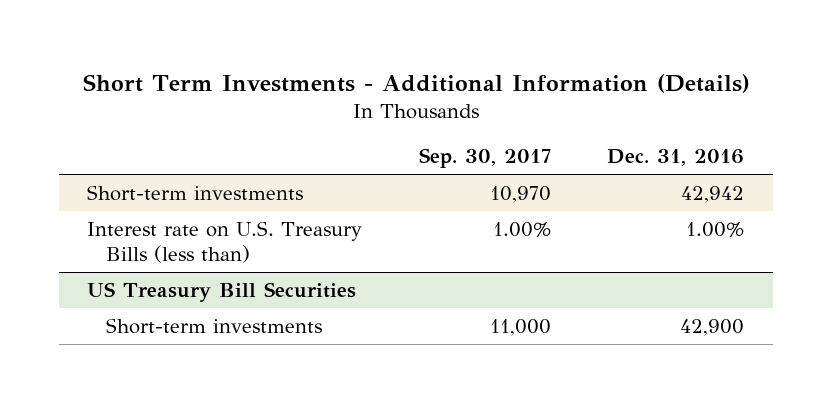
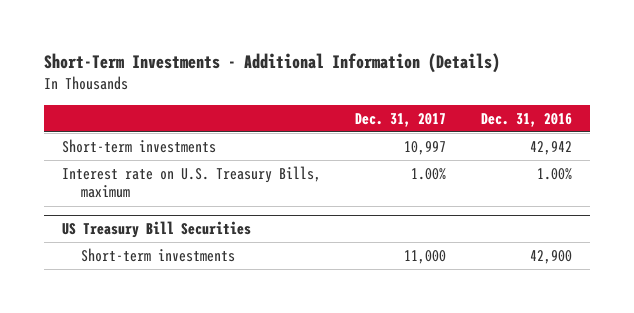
[82,73,750,93] Short Term Investments - Additional Information (Details) -> [44,53,501,74] Short-Term Investments - Additional Information (Details)
[418,148,551,169] Sep. 30, 2017 -> none
none -> [355,112,447,127] Dec. 31, 2017
[87,221,363,264] Interest rate on U.S. Treasury Bills (less than) -> [61,166,321,199] Interest rate on U.S. Treasury Bills, maximum

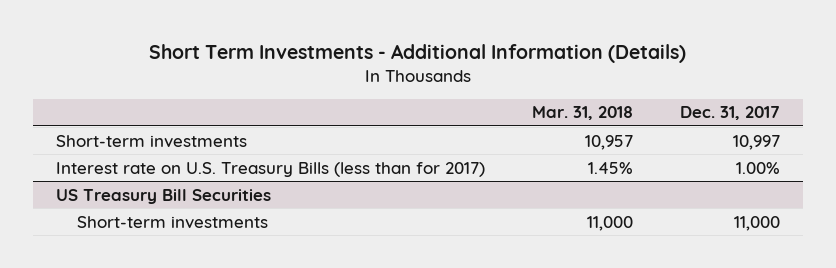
[44,53,501,74] Short-Term Investments - Additional Information (Details) -> [148,43,686,63] Short Term Investments - Additional Information (Details)
[481,112,573,127] Dec. 31, 2016 -> none
none -> [531,106,633,121] Mar. 31, 2018
[61,166,321,199] Interest rate on U.S. Treasury Bills, maximum -> [56,161,486,177] Interest rate on U.S. Treasury Bills (less than for 2017)

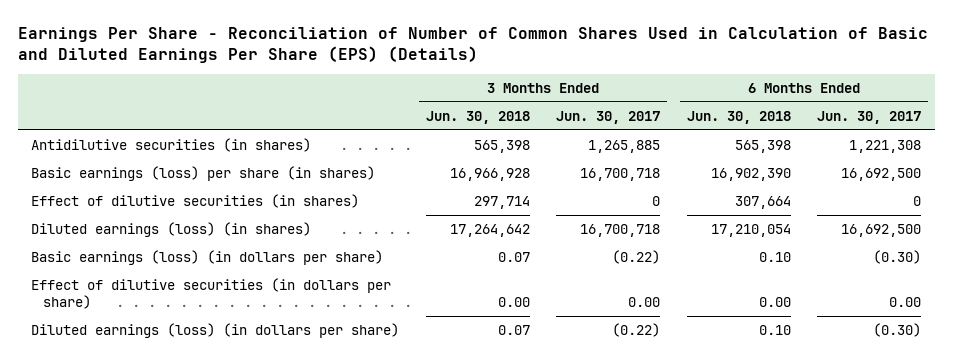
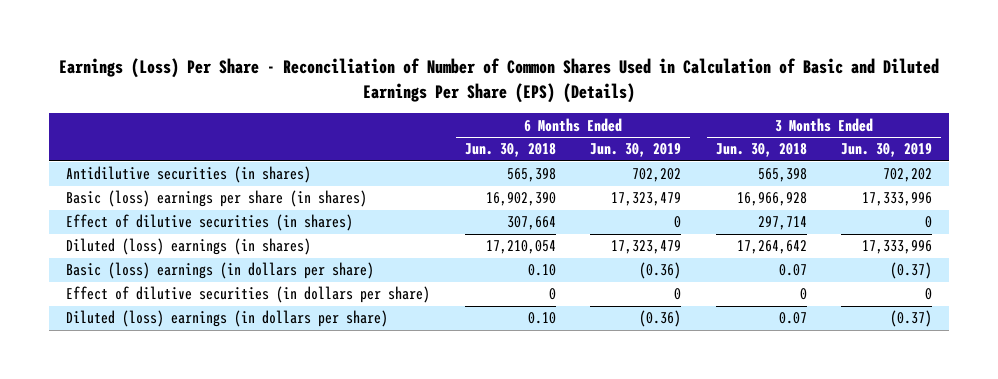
[17,26,928,64] Earnings Per Share - Reconciliation of Number of Common Shares Used in Calculation of Basic and Diluted Earnings Per Share (EPS) (Details) -> [59,58,940,103] Earnings (Loss) Per Share - Reconciliation of Number of Common Shares Used in Calculation of Basic and Diluted Earnings Per Share (EPS) (Details)
[556,110,661,124] Jun. 30, 2017 -> none
[817,110,922,124] Jun. 30, 2017 -> none
none -> [590,143,682,158] Jun. 30, 2019
none -> [840,143,932,158] Jun. 30, 2019
[31,165,376,181] Basic earnings (loss) per share (in shares) -> [66,190,368,208] Basic (loss) earnings per share (in shares)
[31,221,312,237] Diluted earnings (loss) (in shares) -> [66,238,312,256] Diluted (loss) earnings (in shares)
[31,249,384,265] Basic earnings (loss) (in dollars per share) -> [66,262,375,280] Basic (loss) earnings (in dollars per share)
[497,297,530,308] 0.00 -> [799,288,807,301] 0
[758,297,791,308] 0.00 -> [548,288,556,301] 0
[31,322,400,338] Diluted earnings (loss) (in dollars per share) -> [66,310,389,328] Diluted (loss) earnings (in dollars per share)

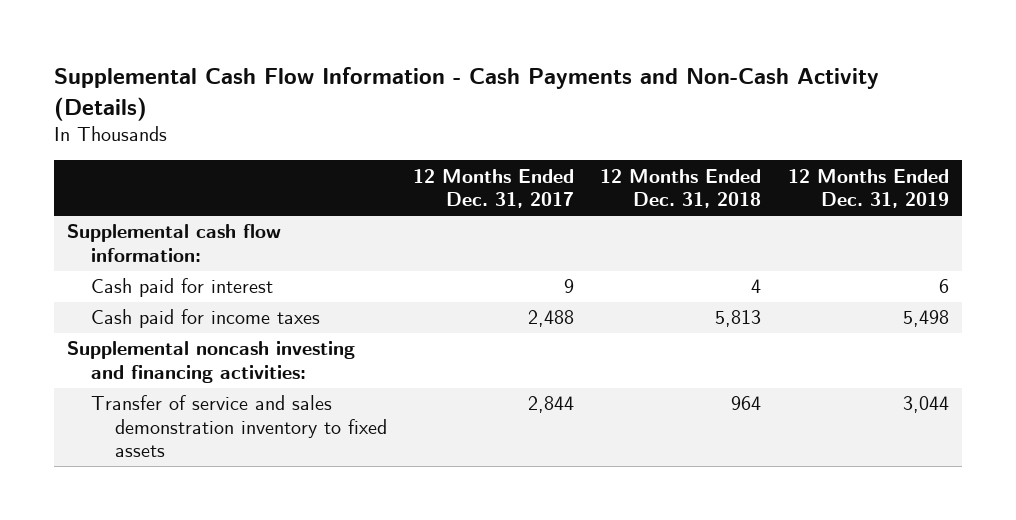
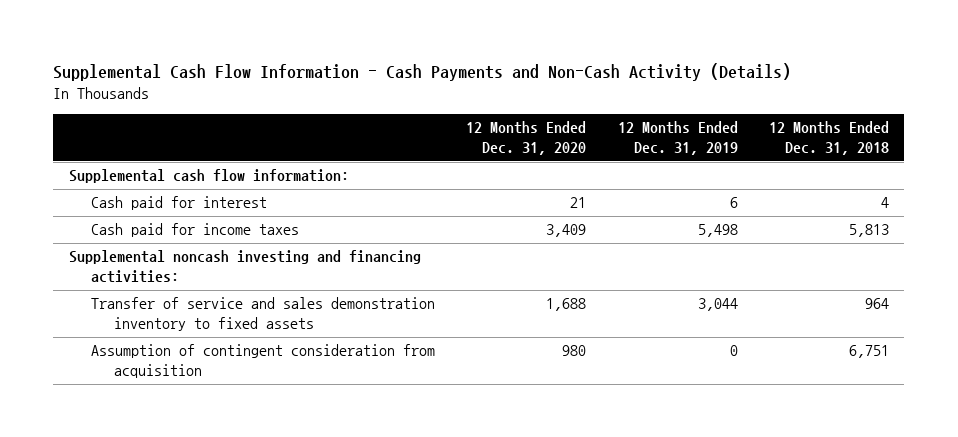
[413,168,575,209] 12 Months Ended Dec. 31, 2017 -> none
none -> [466,121,587,156] 12 Months Ended Dec. 31, 2020
none -> [91,344,436,379] Assumption of contingent consideration from acquisition

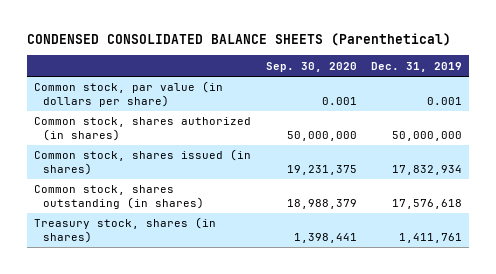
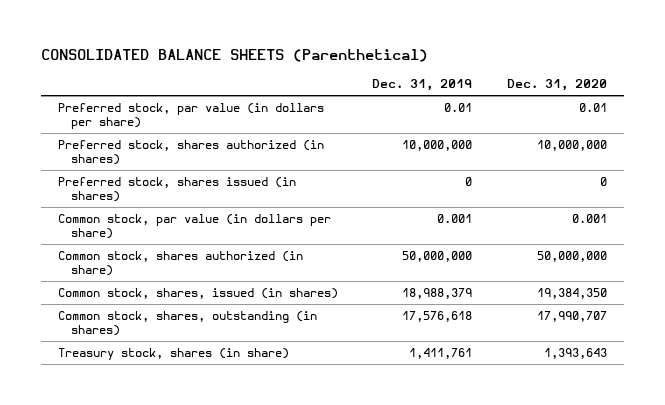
[26,33,451,47] CONDENSED CONSOLIDATED BALANCE SHEETS (Parenthetical) -> [40,48,428,62] CONSOLIDATED BALANCE SHEETS (Parenthetical)
[265,61,357,72] Sep. 30, 2020 -> none
none -> [506,79,607,92] Dec. 31, 2020
none -> [58,103,325,130] Preferred stock, par value (in dollars per share)
none -> [58,140,325,166] Preferred stock, shares authorized (in shares)
none -> [58,177,297,203] Preferred stock, shares issued (in shares)
[34,117,252,141] Common stock, shares authorized (in shares) -> [58,251,304,277] Common stock, shares authorized (in share)
[34,149,252,175] Common stock, shares issued (in shares) -> [58,288,339,300] Common stock, shares, issued (in shares)
[392,164,463,175] 17,832,934 -> [402,288,473,300] 18,988,379
[34,185,205,209] Common stock, shares outstanding (in shares) -> [58,311,318,337] Common stock, shares, outstanding (in shares)
[34,217,217,243] Treasury stock, shares (in shares) -> [58,348,290,361] Treasury stock, shares (in share)

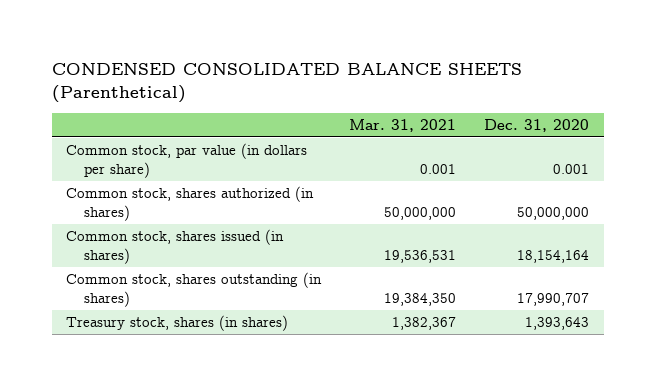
[40,48,428,62] CONSOLIDATED BALANCE SHEETS (Parenthetical) -> [51,62,522,103] CONDENSED CONSOLIDATED BALANCE SHEETS (Parenthetical)
[372,79,473,92] Dec. 31, 2019 -> none
none -> [349,118,457,132] Mar. 31, 2021
[58,103,325,130] Preferred stock, par value (in dollars per share) -> none
[58,140,325,166] Preferred stock, shares authorized (in shares) -> none
[58,177,297,203] Preferred stock, shares issued (in shares) -> none
[58,251,304,277] Common stock, shares authorized (in share) -> [65,186,314,221] Common stock, shares authorized (in shares)
[58,288,339,300] Common stock, shares, issued (in shares) -> [65,229,284,264] Common stock, shares issued (in shares)
[536,288,607,300] 19,384,350 -> [517,249,590,263] 18,154,164
[58,311,318,337] Common stock, shares, outstanding (in shares) -> [65,272,322,307] Common stock, shares outstanding (in shares)
[58,348,290,361] Treasury stock, shares (in share) -> [65,315,288,332] Treasury stock, shares (in shares)

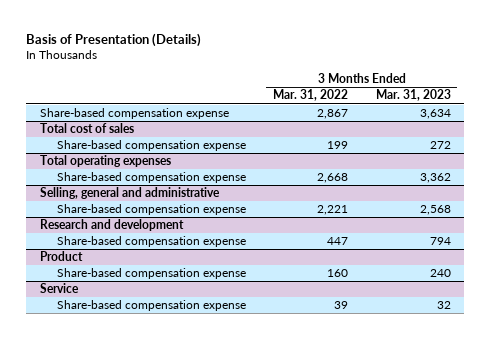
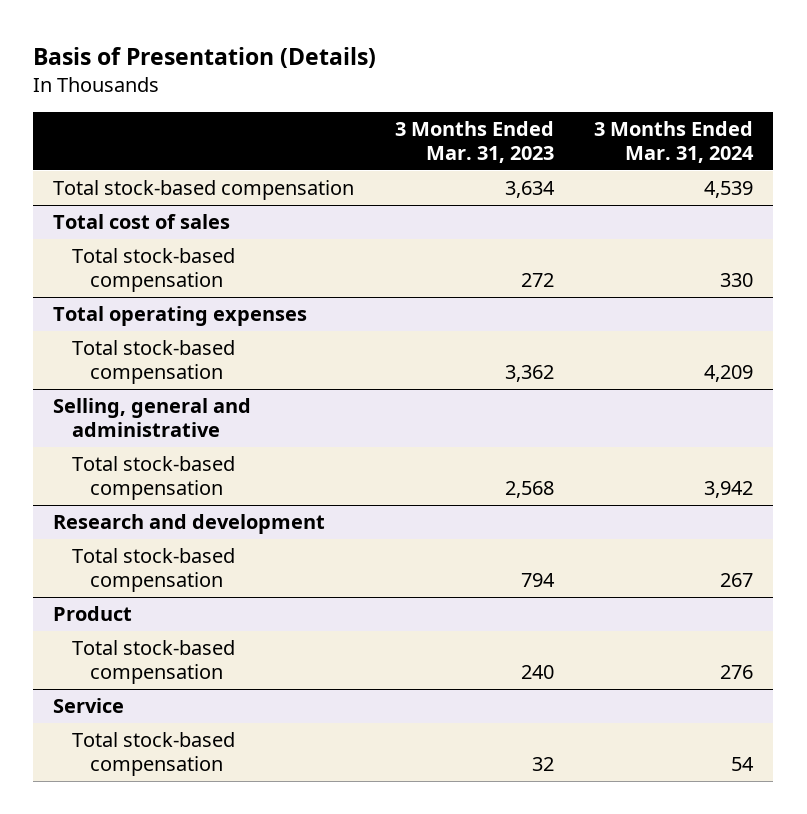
[273,89,349,102] Mar. 31, 2022 -> none
none -> [594,121,755,164] 3 Months Ended Mar. 31, 2024
[39,108,229,120] Share-based compensation expense -> [53,180,355,201] Total stock-based compensation
[56,140,246,152] Share-based compensation expense -> [71,248,235,293] Total stock-based compensation
[56,172,246,184] Share-based compensation expense -> [71,340,235,385] Total stock-based compensation
[56,204,246,216] Share-based compensation expense -> [71,456,235,501] Total stock-based compensation
[56,236,246,248] Share-based compensation expense -> [71,548,235,593] Total stock-based compensation
[56,268,246,280] Share-based compensation expense -> [71,640,235,685] Total stock-based compensation
[56,300,246,312] Share-based compensation expense -> [71,732,235,777] Total stock-based compensation

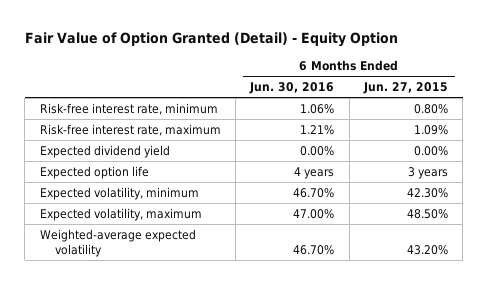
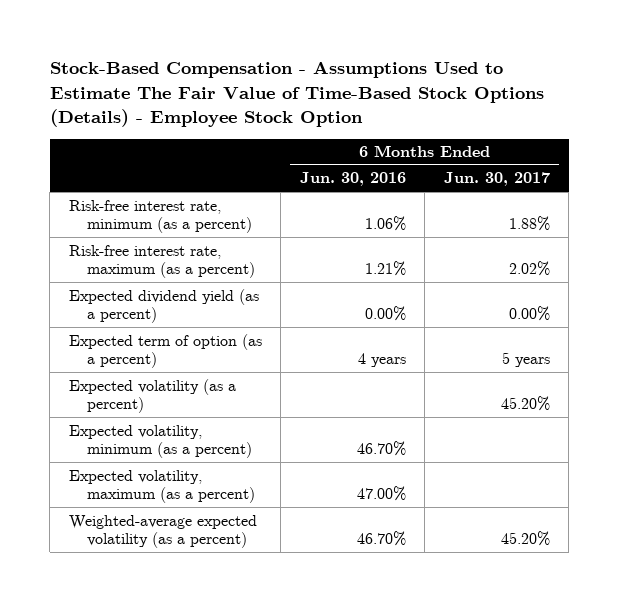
[24,32,398,48] Fair Value of Option Granted (Detail) - Equity Option -> [49,61,544,127] Stock-Based Compensation - Assumptions Used to Estimate The Fair Value of Time-Based Stock Options (Details) - Employee Stock Option
[363,81,449,94] Jun. 27, 2015 -> none
none -> [443,172,550,187] Jun. 30, 2017
[39,102,218,115] Risk-free interest rate, minimum -> [68,199,252,234] Risk-free interest rate, minimum (as a percent)
[39,123,221,136] Risk-free interest rate, maximum -> [68,244,255,279] Risk-free interest rate, maximum (as a percent)
[39,144,170,158] Expected dividend yield -> [68,288,259,324] Expected dividend yield (as a percent)
[39,165,149,179] Expected option life -> [68,333,262,369] Expected term of option (as a percent)
none -> [68,378,236,414] Expected volatility (as a percent)
[39,186,199,200] Expected volatility, minimum -> [68,424,252,459] Expected volatility, minimum (as a percent)
[39,207,202,221] Expected volatility, maximum -> [68,469,255,504] Expected volatility, maximum (as a percent)
[39,228,196,257] Weighted-average expected volatility -> [68,514,257,549] Weighted-average expected volatility (as a percent)

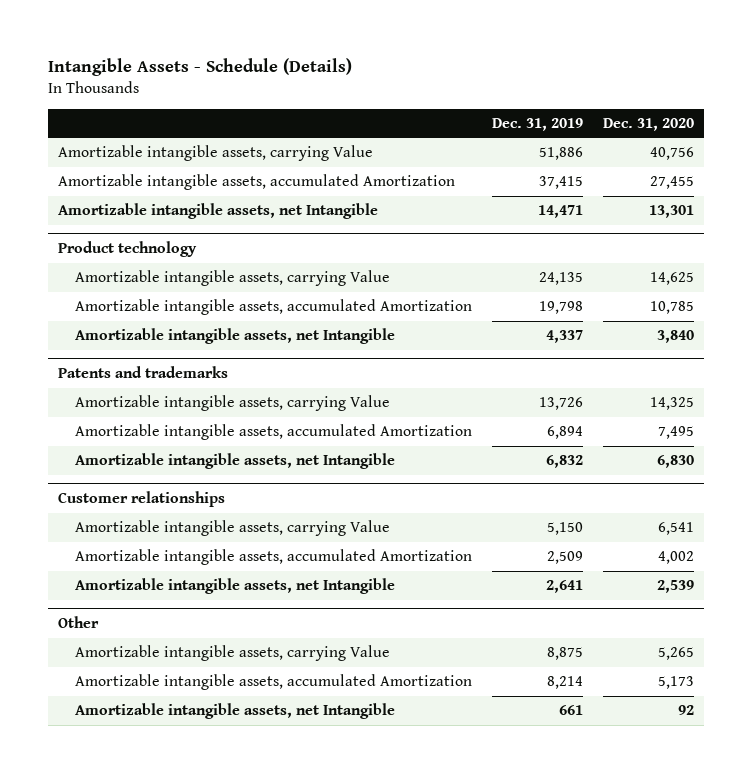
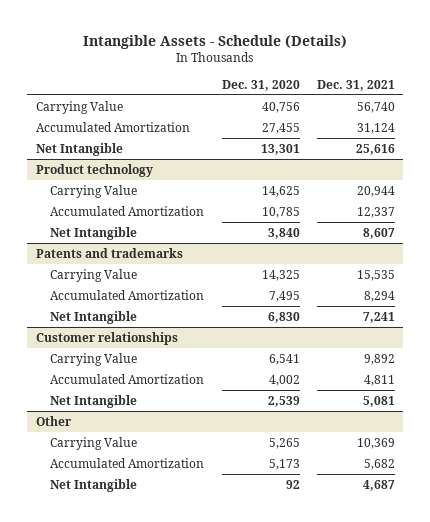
[491,117,583,131] Dec. 31, 2019 -> none
none -> [316,79,395,91] Dec. 31, 2021
[58,145,374,162] Amortizable intangible assets, carrying Value -> [35,100,123,114] Carrying Value
[58,174,456,191] Amortizable intangible assets, accumulated Amortization -> [35,121,190,132] Accumulated Amortization
[58,203,379,220] Amortizable intangible assets, net Intangible -> [35,142,123,156] Net Intangible
[74,270,390,287] Amortizable intangible assets, carrying Value -> [50,184,138,198] Carrying Value
[74,299,472,316] Amortizable intangible assets, accumulated Amortization -> [50,205,205,216] Accumulated Amortization
[74,328,395,345] Amortizable intangible assets, net Intangible -> [50,226,138,240] Net Intangible
[74,395,390,412] Amortizable intangible assets, carrying Value -> [50,268,138,282] Carrying Value
[74,424,472,441] Amortizable intangible assets, accumulated Amortization -> [50,289,205,300] Accumulated Amortization
[74,453,395,470] Amortizable intangible assets, net Intangible -> [50,310,138,324] Net Intangible
[74,520,390,537] Amortizable intangible assets, carrying Value -> [50,352,138,366] Carrying Value
[74,549,472,566] Amortizable intangible assets, accumulated Amortization -> [50,373,205,384] Accumulated Amortization
[74,578,395,595] Amortizable intangible assets, net Intangible -> [50,394,138,408] Net Intangible
[74,645,390,662] Amortizable intangible assets, carrying Value -> [50,436,138,450] Carrying Value
[74,674,472,691] Amortizable intangible assets, accumulated Amortization -> [50,457,205,468] Accumulated Amortization
[74,703,395,720] Amortizable intangible assets, net Intangible -> [50,478,138,492] Net Intangible

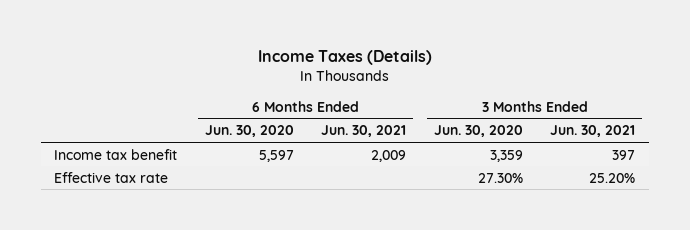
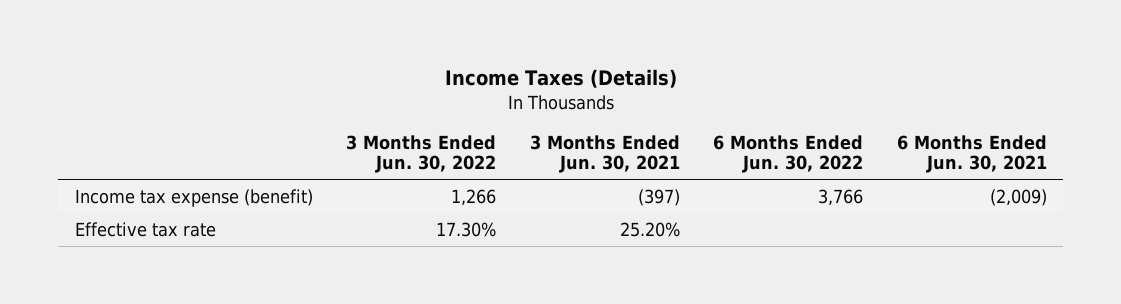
[204,125,294,138] Jun. 30, 2020 -> none
[433,125,523,138] Jun. 30, 2020 -> none
none -> [346,134,497,174] 3 Months Ended Jun. 30, 2022
none -> [713,134,864,174] 6 Months Ended Jun. 30, 2022
[54,148,178,160] Income tax benefit -> [74,188,313,207] Income tax expense (benefit)
[371,149,407,162] 2,009 -> [989,188,1047,206] (2,009)
[612,149,636,160] 397 -> [637,188,680,206] (397)

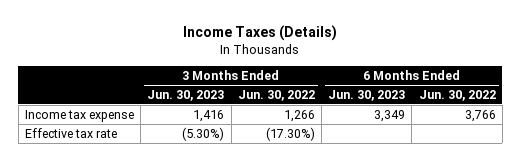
[529,134,680,174] 3 Months Ended Jun. 30, 2021 -> none
[896,134,1047,174] 6 Months Ended Jun. 30, 2021 -> none
none -> [147,89,225,101] Jun. 30, 2023
none -> [328,89,406,101] Jun. 30, 2023
[74,188,313,207] Income tax expense (benefit) -> [24,109,134,122] Income tax expense
[436,221,497,237] 17.30% -> [265,126,315,141] (17.30%)

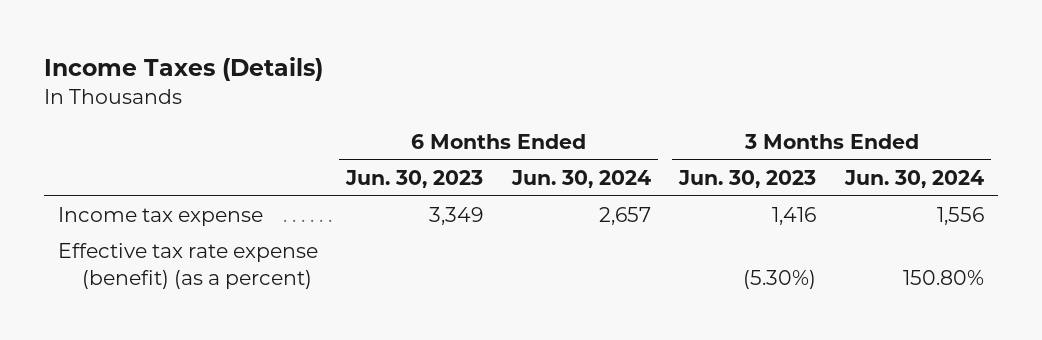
[237,89,315,101] Jun. 30, 2022 -> none
[418,89,496,101] Jun. 30, 2022 -> none
none -> [510,170,651,189] Jun. 30, 2024
none -> [843,170,984,189] Jun. 30, 2024
[24,127,117,138] Effective tax rate -> [57,243,318,289] Effective tax rate expense (benefit) (as a percent)

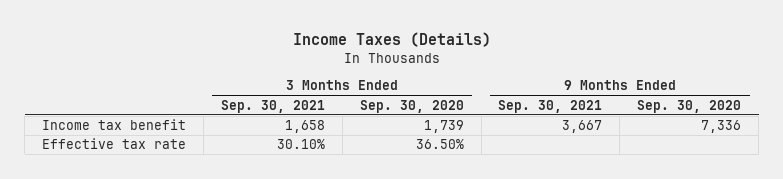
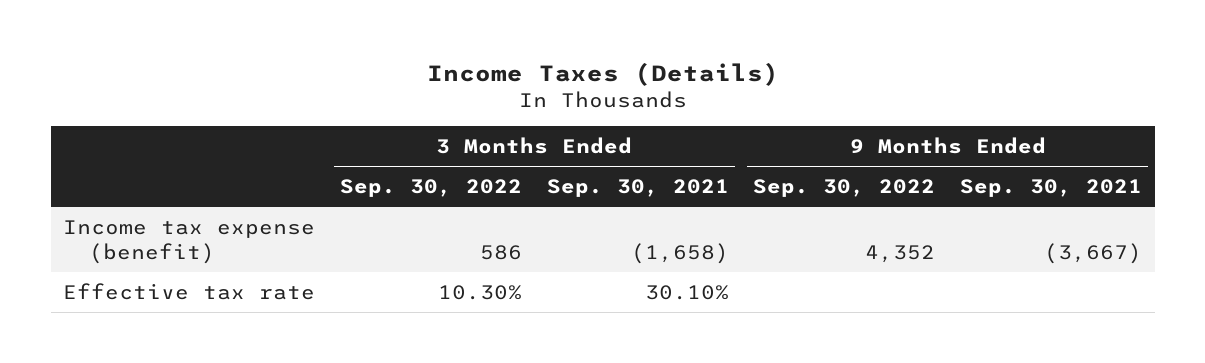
[359,99,464,113] Sep. 30, 2020 -> none
[637,99,742,113] Sep. 30, 2020 -> none
none -> [339,178,522,197] Sep. 30, 2022
none -> [753,178,936,197] Sep. 30, 2022
[42,119,187,131] Income tax benefit -> [62,219,315,264] Income tax expense (benefit)
[284,120,325,134] 1,658 -> [630,242,729,264] (1,658)
[562,120,603,134] 3,667 -> [1044,242,1143,264] (3,667)

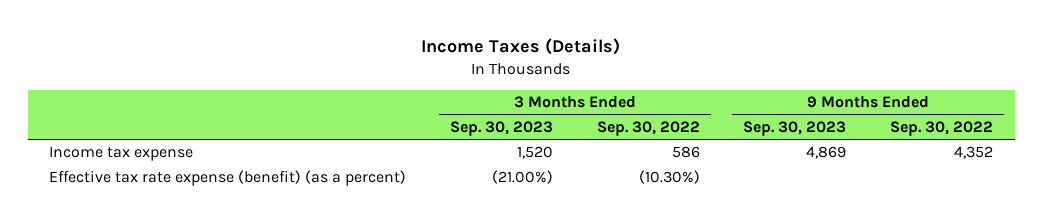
[546,178,729,197] Sep. 30, 2021 -> none
[960,178,1143,197] Sep. 30, 2021 -> none
none -> [450,120,554,136] Sep. 30, 2023
none -> [743,120,847,136] Sep. 30, 2023
[62,219,315,264] Income tax expense (benefit) -> [49,146,194,162] Income tax expense
[62,282,315,300] Effective tax rate -> [49,170,407,187] Effective tax rate expense (benefit) (as a percent)
[437,284,522,300] 10.30% -> [638,170,700,185] (10.30%)

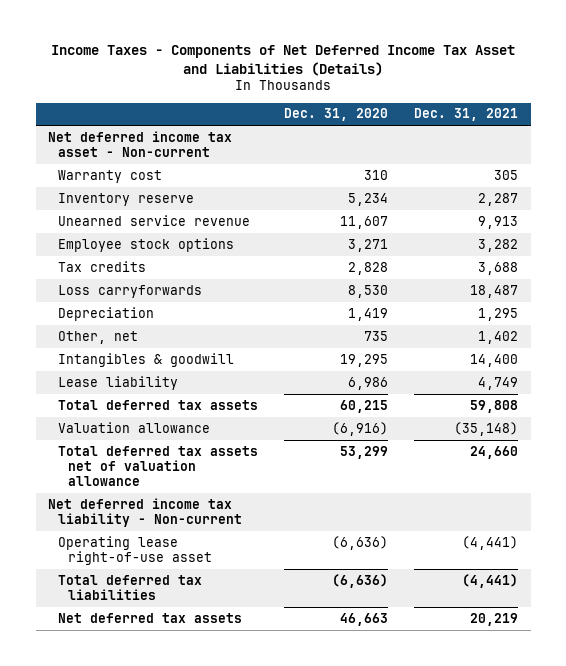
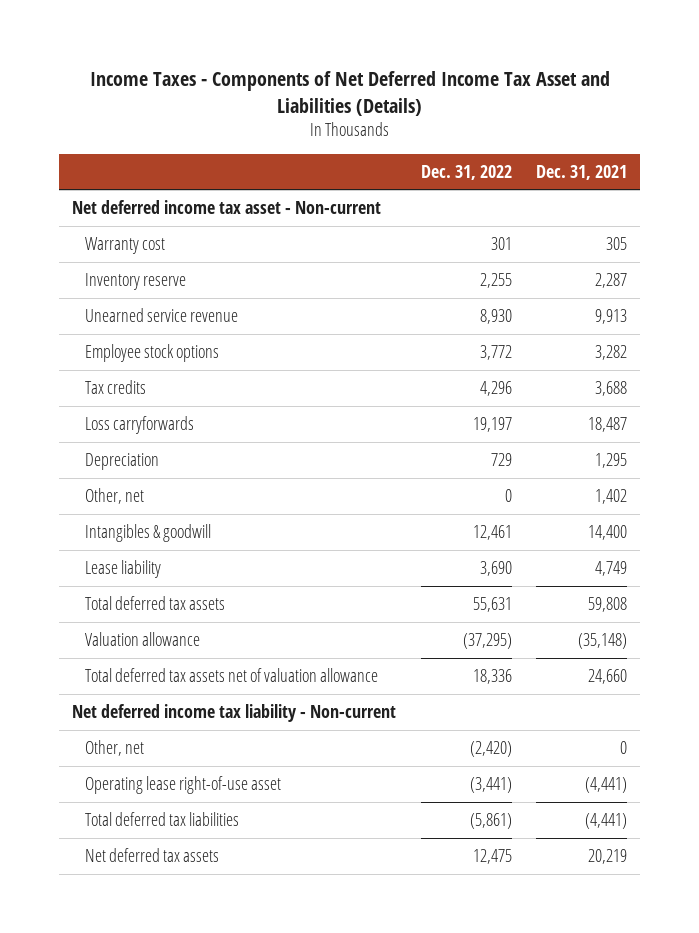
[284,108,389,122] Dec. 31, 2020 -> none
none -> [420,164,512,180] Dec. 31, 2022
none -> [85,739,145,756] Other, net

